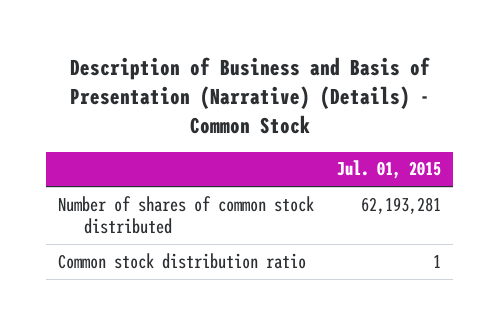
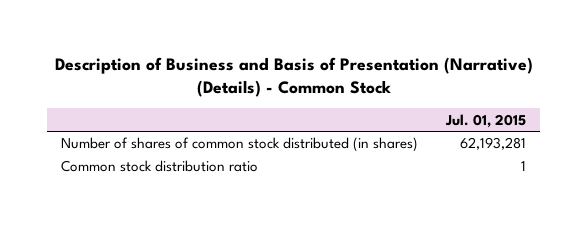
[58,195,315,235] Number of shares of common stock distributed -> [60,137,418,153] Number of shares of common stock distributed (in shares)

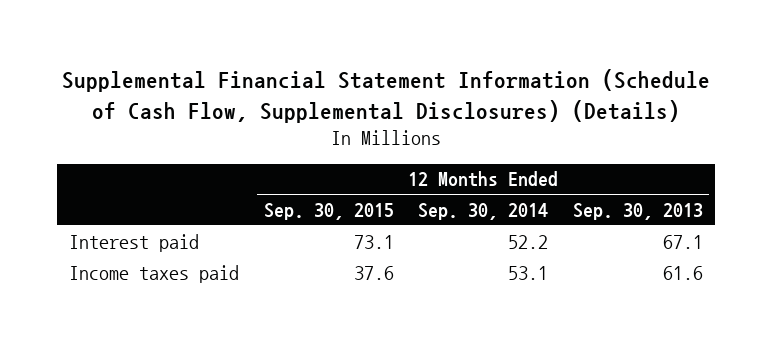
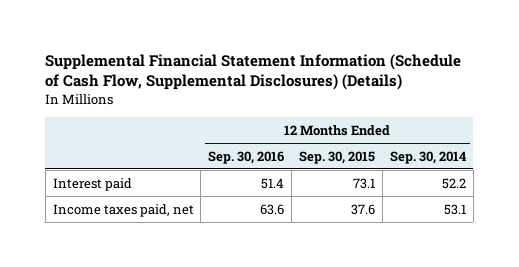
[572,202,703,220] Sep. 30, 2013 -> none
none -> [208,150,285,164] Sep. 30, 2016
[68,264,239,283] Income taxes paid -> [52,203,194,217] Income taxes paid, net

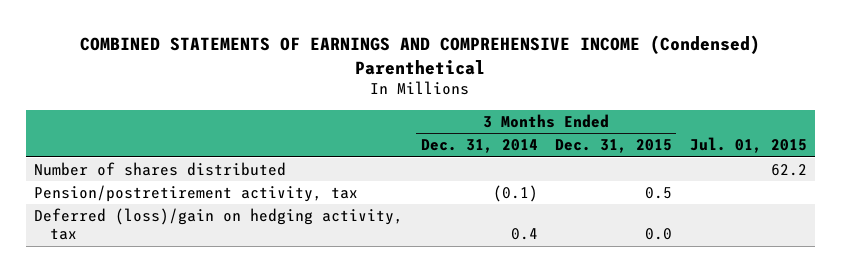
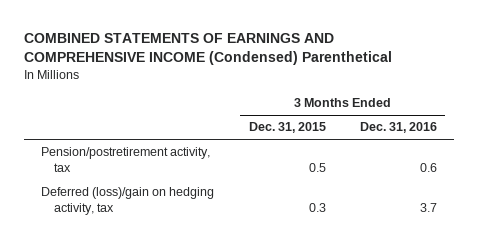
[420,139,538,154] Dec. 31, 2014 -> none
[689,137,807,154] Jul. 01, 2015 -> none
none -> [359,122,437,134] Dec. 31, 2016
[34,162,287,177] Number of shares distributed -> none
[645,228,673,241] 0.0 -> [308,202,326,212] 0.3

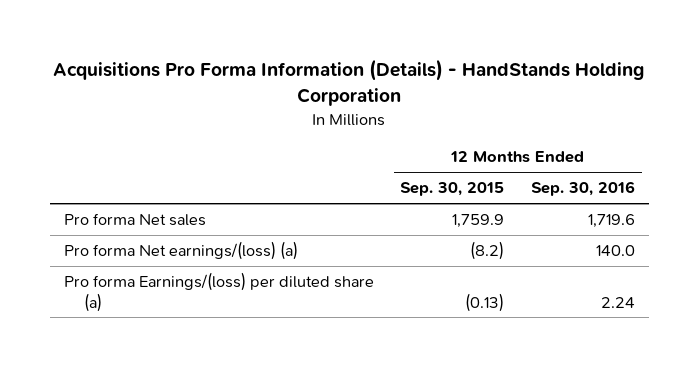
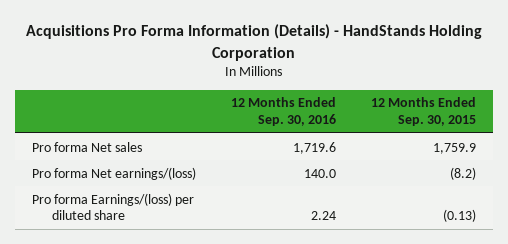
[63,241,298,261] Pro forma Net earnings/(loss) (a) -> [32,166,197,180] Pro forma Net earnings/(loss)
[63,272,374,312] Pro forma Earnings/(loss) per diluted share (a) -> [32,192,195,221] Pro forma Earnings/(loss) per diluted share

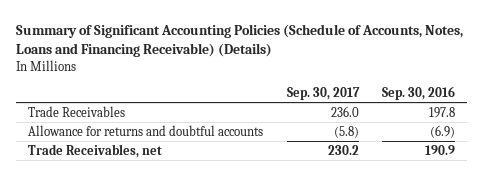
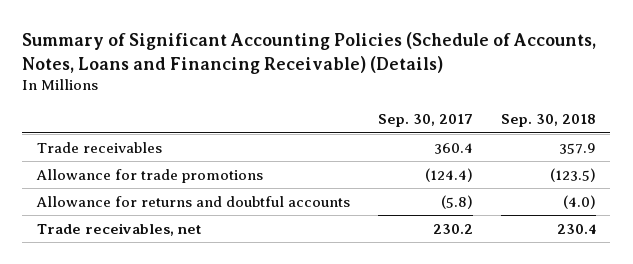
[382,85,456,100] Sep. 30, 2016 -> none
none -> [501,114,597,128] Sep. 30, 2018
[27,105,125,117] Trade Receivables -> [36,141,162,153] Trade receivables
[330,105,359,117] 236.0 -> [433,142,473,154] 360.4
none -> [35,168,263,183] Allowance for trade promotions
[27,143,162,158] Trade Receivables, net -> [36,222,201,236] Trade receivables, net

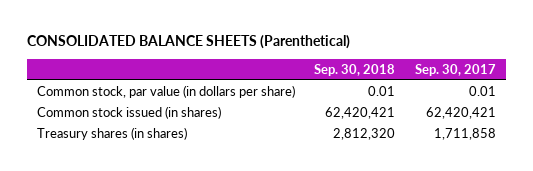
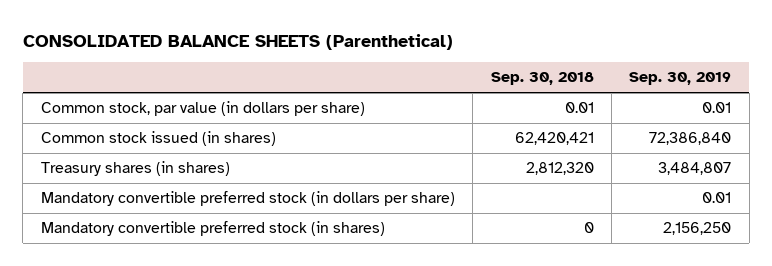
[415,63,497,76] Sep. 30, 2017 -> none
none -> [629,72,732,86] Sep. 30, 2019
none -> [40,191,455,207] Mandatory convertible preferred stock (in dollars per share)
none -> [40,221,385,237] Mandatory convertible preferred stock (in shares)

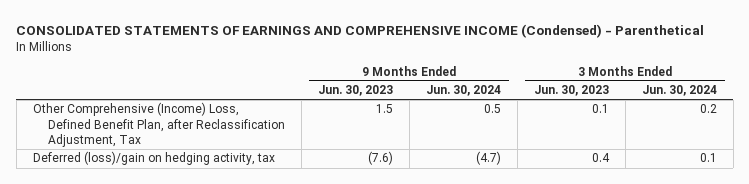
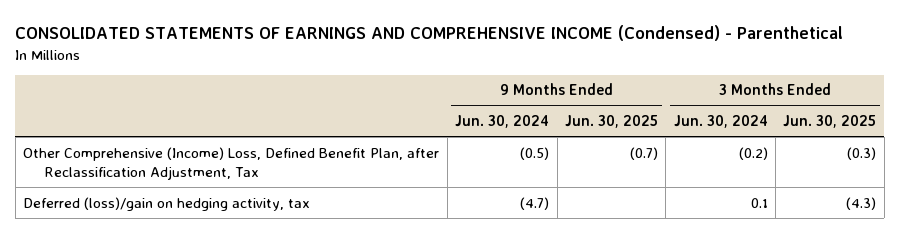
[317,85,393,97] Jun. 30, 2023 -> none
[533,85,609,97] Jun. 30, 2023 -> none
none -> [564,115,658,129] Jun. 30, 2025
none -> [783,115,877,129] Jun. 30, 2025
[483,104,501,114] 0.5 -> [520,146,550,160] (0.5)
[699,104,717,114] 0.2 -> [738,146,768,160] (0.2)

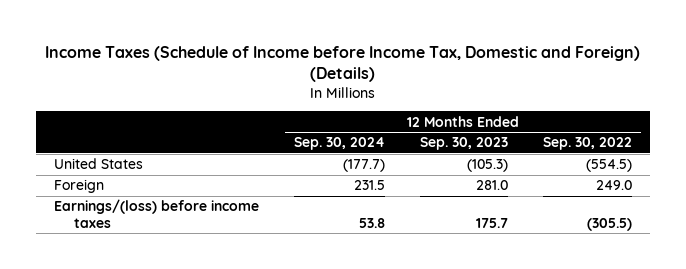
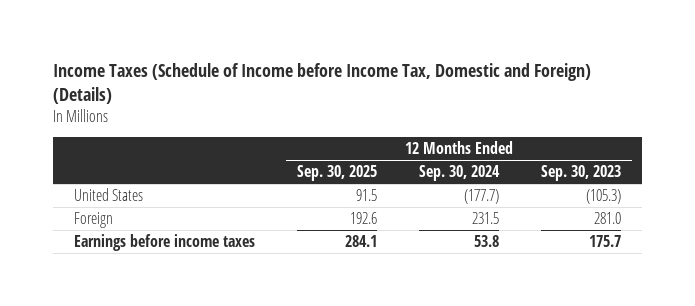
[543,137,633,151] Sep. 30, 2022 -> none
none -> [296,165,377,182] Sep. 30, 2025
[54,199,260,228] Earnings/(loss) before income taxes -> [73,233,255,251] Earnings before income taxes

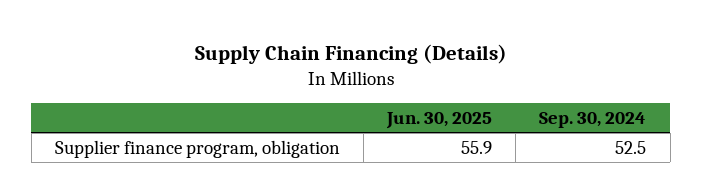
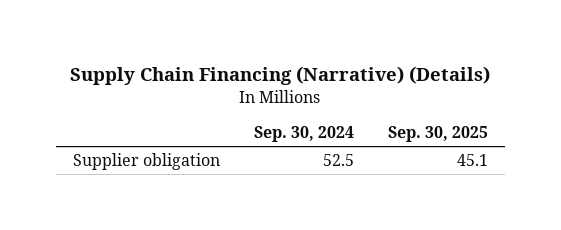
[194,43,507,64] Supply Chain Financing (Details) -> [70,65,491,85] Supply Chain Financing (Narrative) (Details)
[386,111,493,129] Jun. 30, 2025 -> none
none -> [387,126,488,143] Sep. 30, 2025
[54,139,340,158] Supplier finance program, obligation -> [72,153,220,171] Supplier obligation

